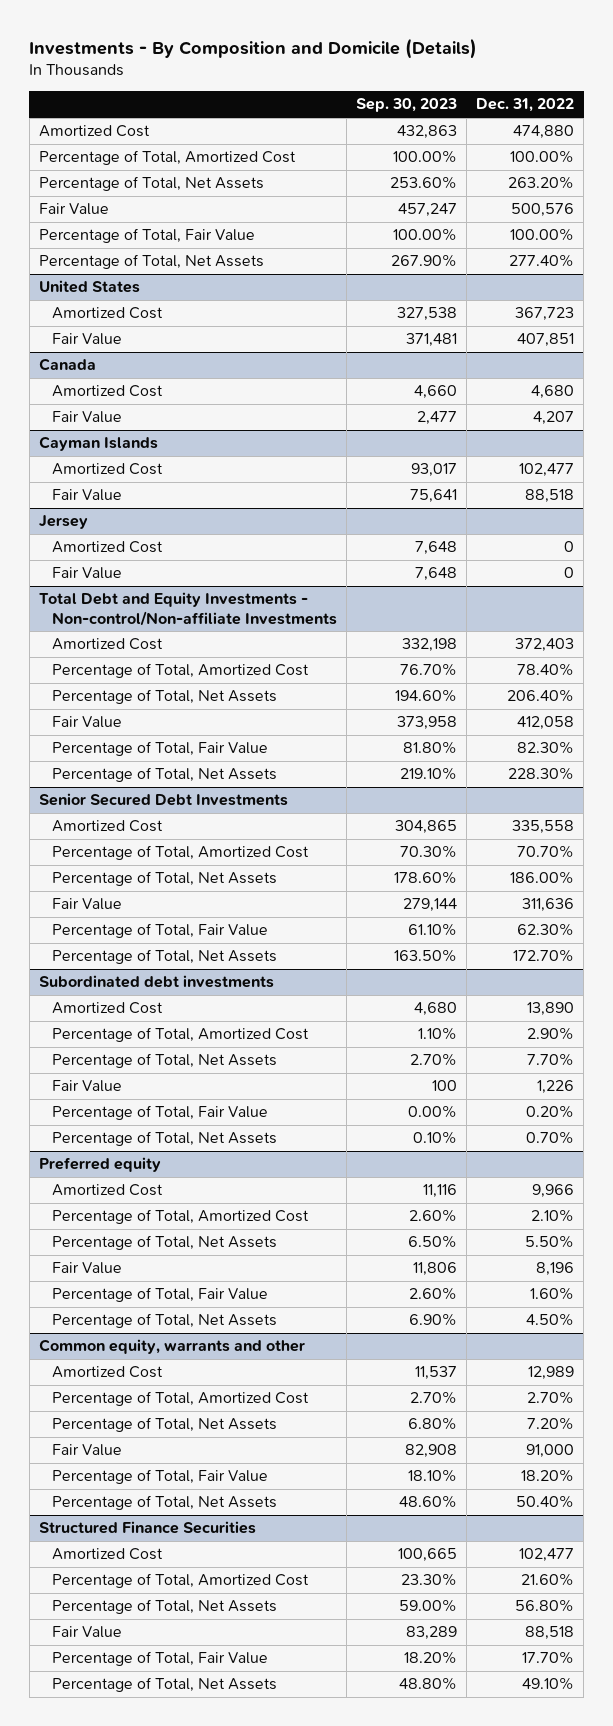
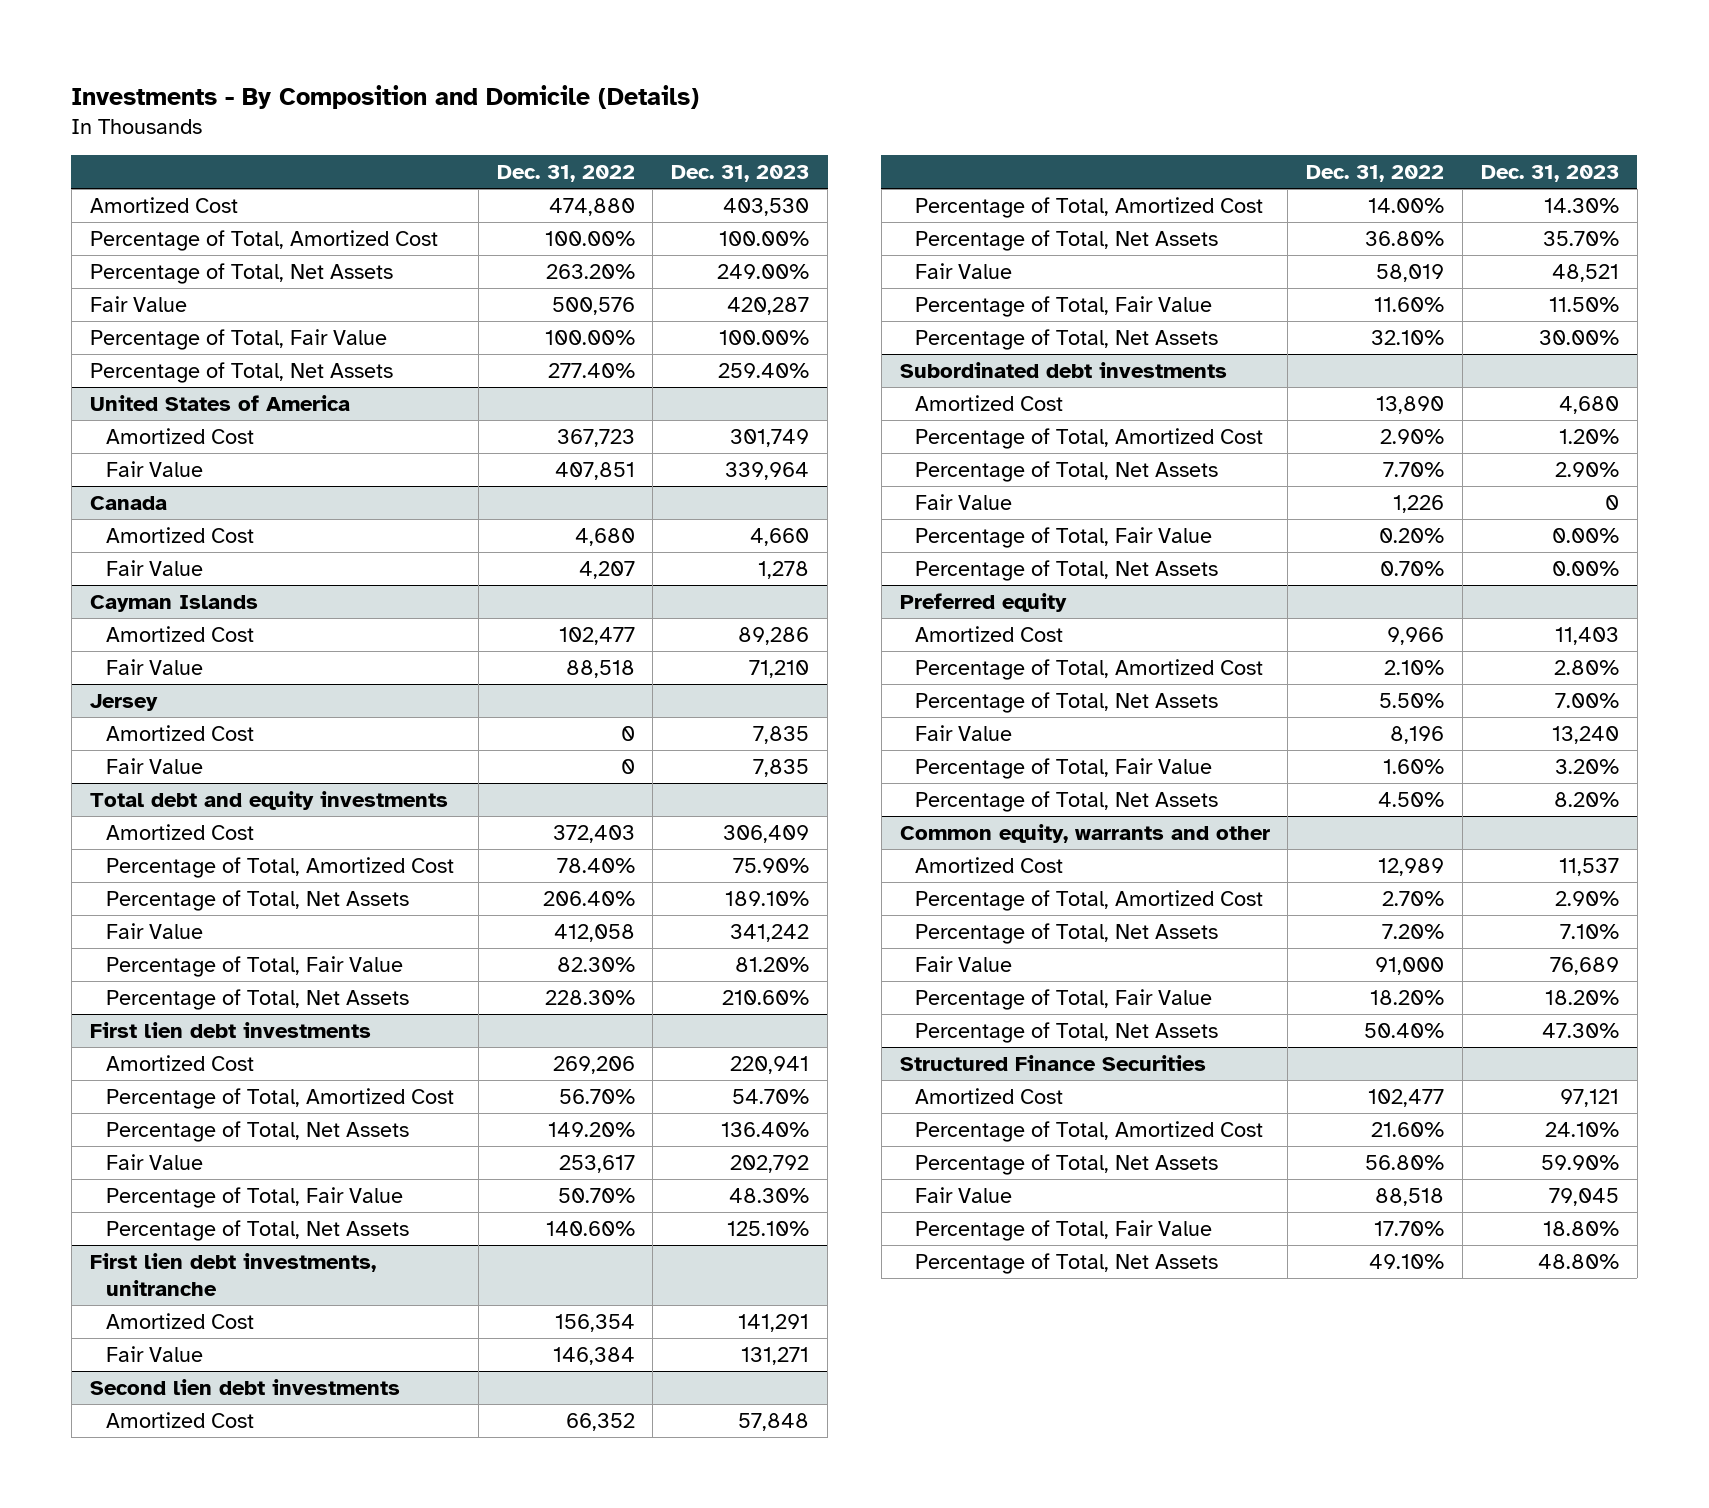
[356,98,458,113] Sep. 30, 2023 -> none
none -> [671,164,810,182] Dec. 31, 2023
[38,280,140,294] United States -> [89,394,350,411] United States of America
[38,592,338,626] Total Debt and Equity Investments - Non-control/Non-affiliate Investments -> [89,790,448,810] Total debt and equity investments
[38,793,288,807] Senior Secured Debt Investments -> none
none -> [89,1021,371,1038] First lien debt investments
[512,820,575,835] 335,558 -> [552,1055,635,1074] 269,206
[517,845,575,859] 70.70% -> [558,1088,635,1104] 56.70%
[510,871,575,885] 186.00% -> [547,1121,635,1137] 149.20%
[522,898,575,913] 311,636 -> [558,1154,635,1173] 253,617
[517,923,575,937] 62.30% -> [557,1187,635,1203] 50.70%
[513,949,575,963] 172.70% -> [545,1220,635,1236] 140.60%
none -> [89,1252,376,1297] First lien debt investments, unitranche
none -> [105,1312,254,1329] Amortized Cost
none -> [105,1345,203,1362] Fair Value
none -> [89,1378,400,1395] Second lien debt investments
none -> [105,1411,254,1428] Amortized Cost
none -> [915,196,1264,218] Percentage of Total, Amortized Cost
none -> [915,229,1219,251] Percentage of Total, Net Assets
none -> [915,262,1013,279] Fair Value
none -> [915,295,1213,317] Percentage of Total, Fair Value
none -> [915,328,1219,350] Percentage of Total, Net Assets

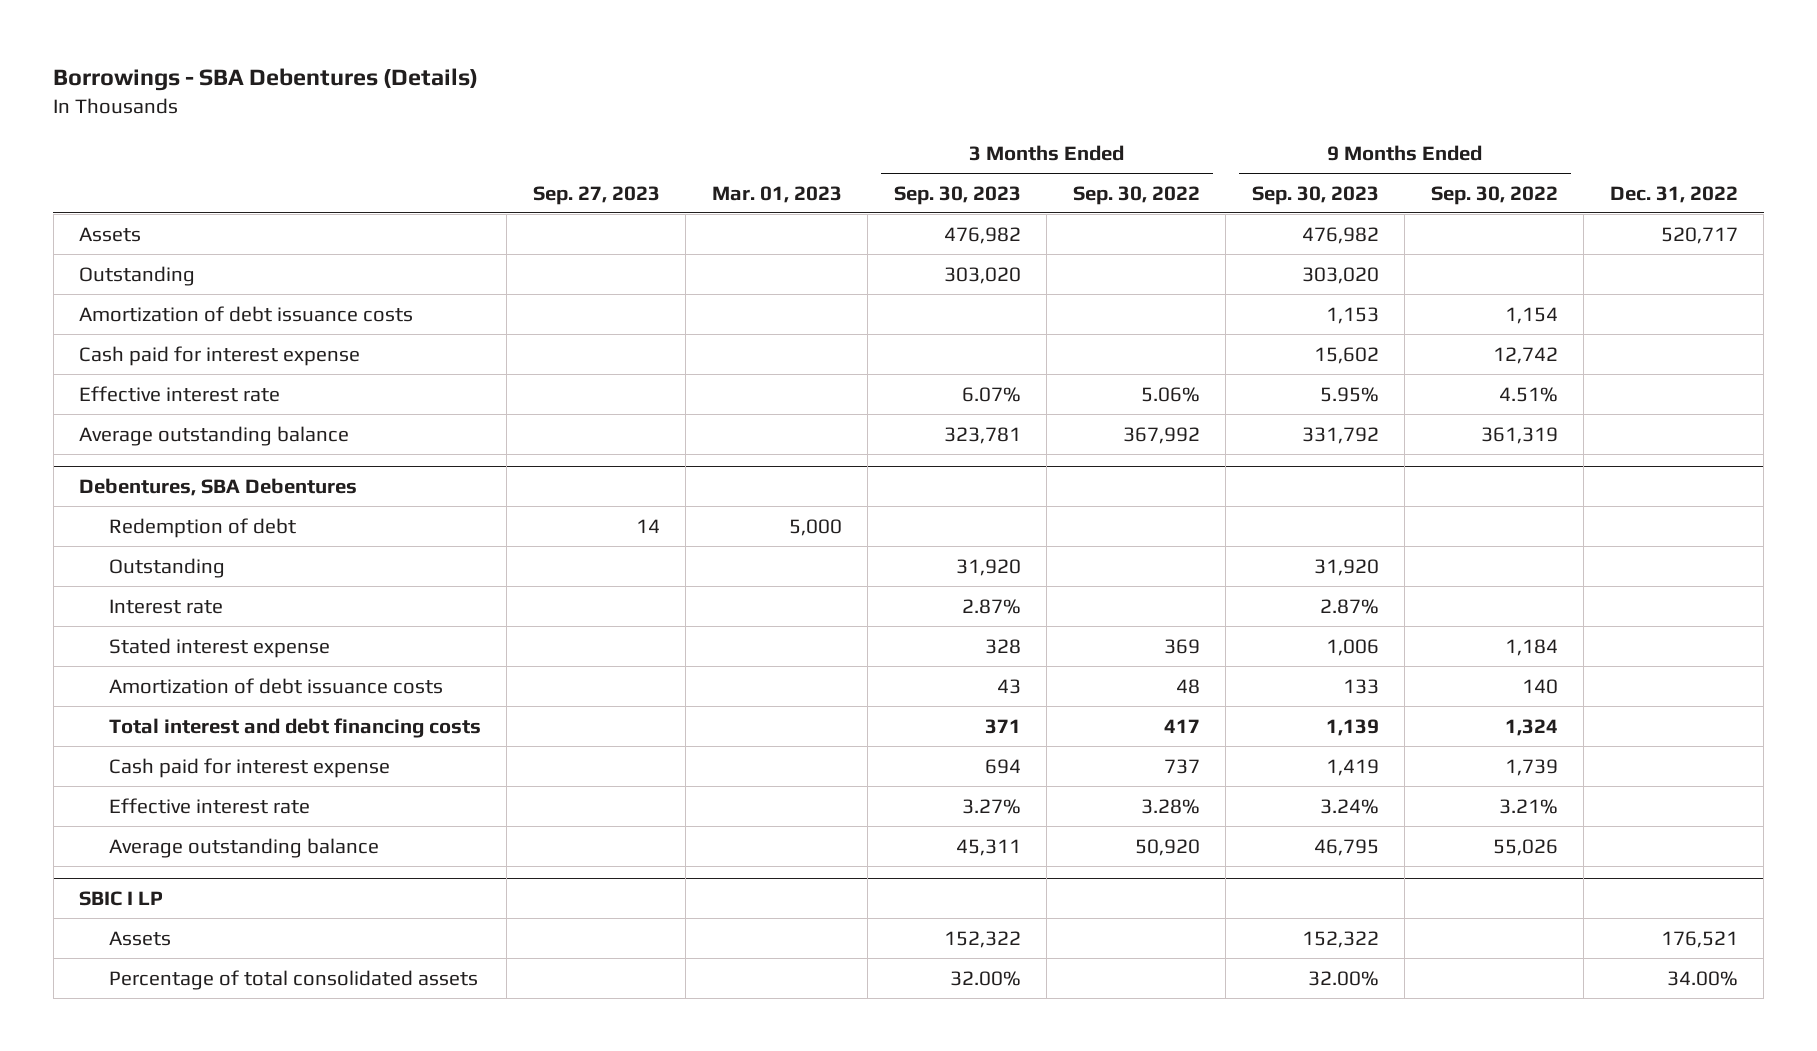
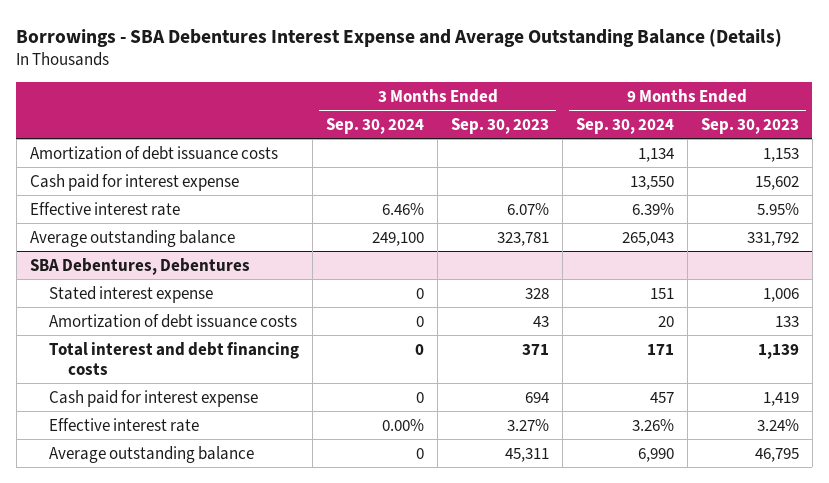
[53,68,479,92] Borrowings - SBA Debentures (Details) -> [16,28,783,47] Borrowings - SBA Debentures Interest Expense and Average Outstanding Balance (Details)
[532,185,660,205] Sep. 27, 2023 -> none
[711,185,842,203] Mar. 01, 2023 -> none
[1072,185,1200,205] Sep. 30, 2022 -> none
[1430,185,1558,205] Sep. 30, 2022 -> none
[1609,185,1738,203] Dec. 31, 2022 -> none
none -> [326,117,425,134] Sep. 30, 2024
none -> [575,117,674,134] Sep. 30, 2024
[79,226,142,242] Assets -> none
[79,265,196,286] Outstanding -> none
[108,517,296,538] Redemption of debt -> none
[108,557,225,578] Outstanding -> none
[108,598,223,614] Interest rate -> none
[79,477,358,496] Debentures, SBA Debentures -> [29,257,250,275] SBA Debentures, Debentures
[79,890,164,906] SBIC I LP -> none
[108,930,171,946] Assets -> none
[108,969,478,990] Percentage of total consolidated assets -> none

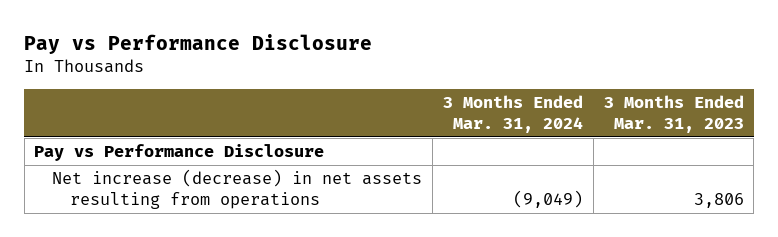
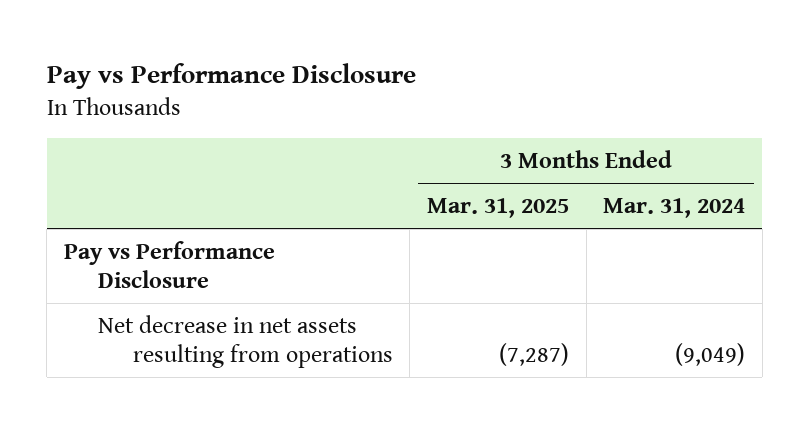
[603,94,744,134] 3 Months Ended Mar. 31, 2023 -> none
none -> [426,198,569,219] Mar. 31, 2025
[52,169,423,210] Net increase (decrease) in net assets resulting from operations -> [98,314,393,368] Net decrease in net assets resulting from operations

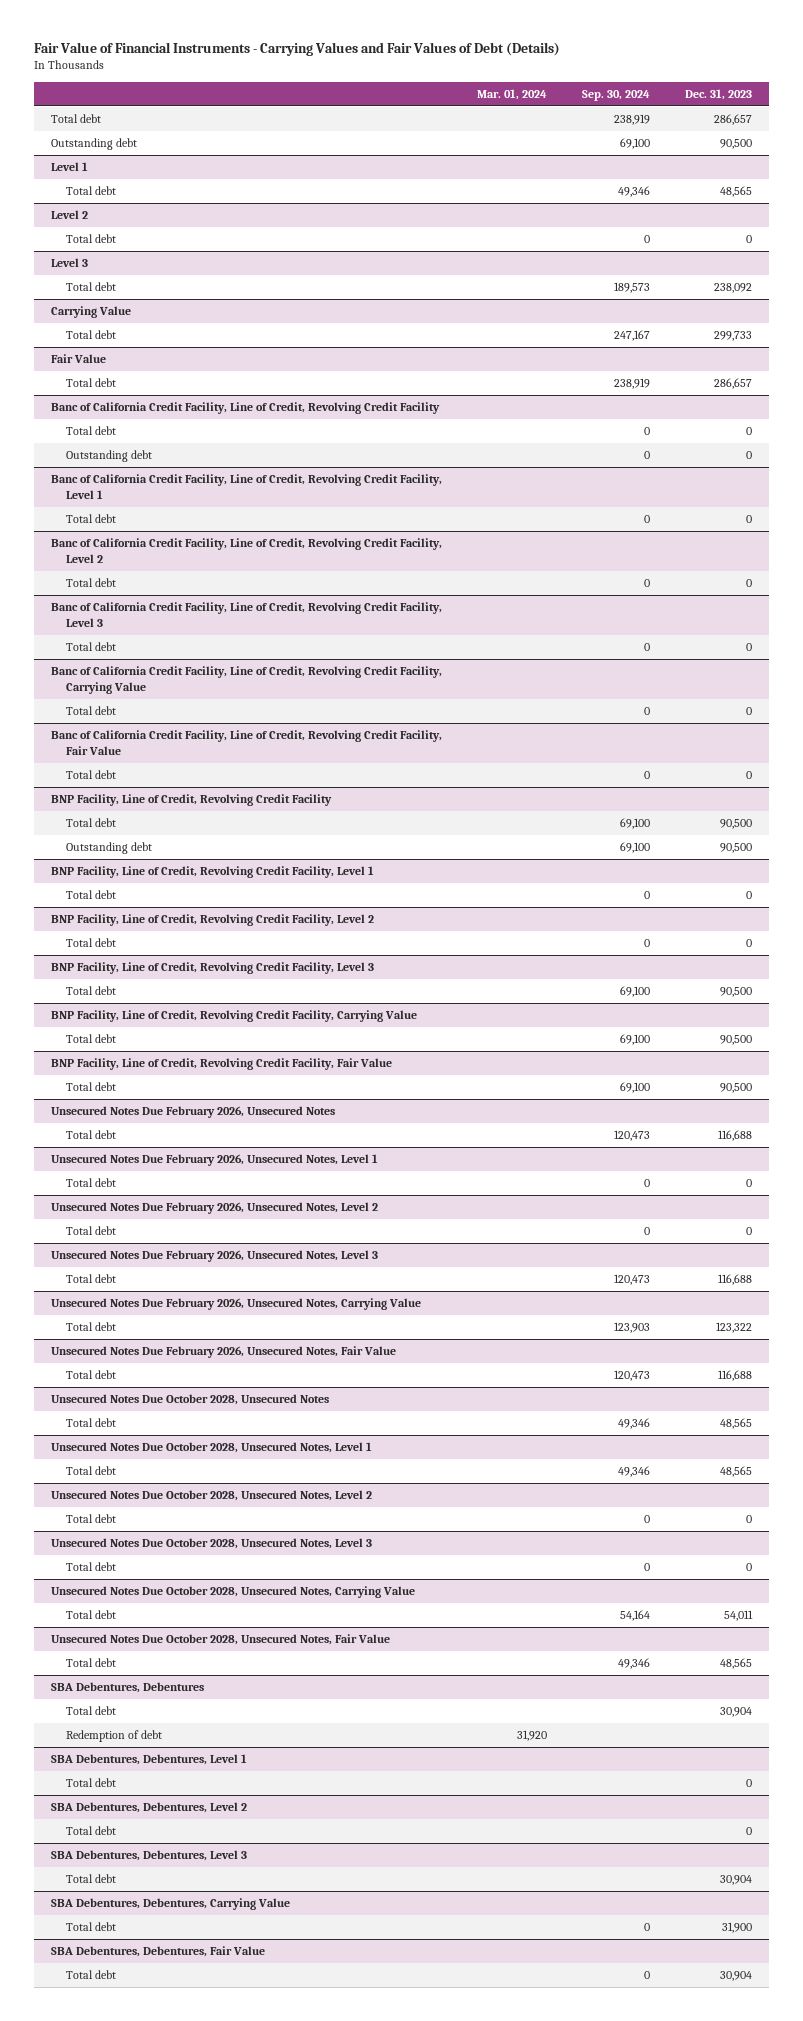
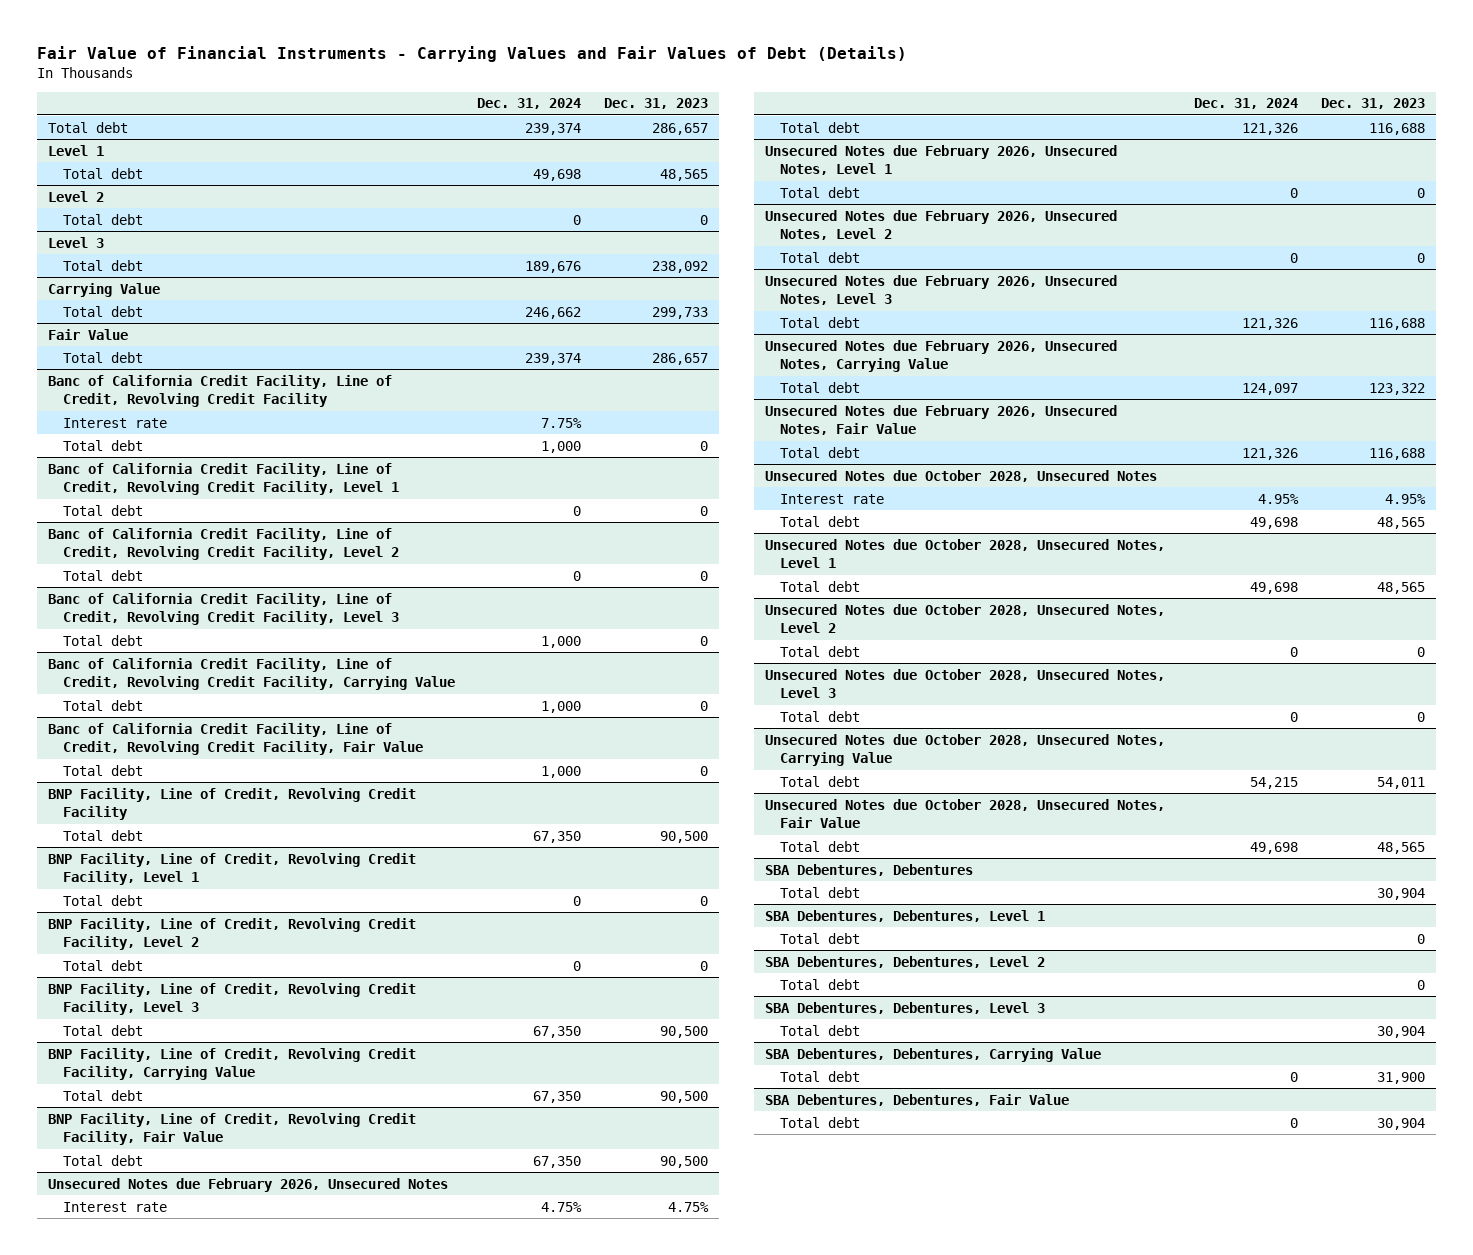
[477,88,548,100] Mar. 01, 2024 -> none
[581,89,650,101] Sep. 30, 2024 -> none
none -> [477,98,582,110] Dec. 31, 2024
[51,138,138,151] Outstanding debt -> none
none -> [62,417,167,428] Interest rate
[65,450,152,463] Outstanding debt -> none
[65,842,152,855] Outstanding debt -> none
[51,1106,336,1119] Unsecured Notes Due February 2026, Unsecured Notes -> [48,1177,449,1192] Unsecured Notes due February 2026, Unsecured Notes
none -> [62,1201,167,1212] Interest rate
[51,1154,379,1167] Unsecured Notes Due February 2026, Unsecured Notes, Level 1 -> [765,144,1118,175] Unsecured Notes due February 2026, Unsecured Notes, Level 1
[51,1202,379,1215] Unsecured Notes Due February 2026, Unsecured Notes, Level 2 -> [765,209,1118,240] Unsecured Notes due February 2026, Unsecured Notes, Level 2
[51,1250,379,1263] Unsecured Notes Due February 2026, Unsecured Notes, Level 3 -> [765,274,1118,305] Unsecured Notes due February 2026, Unsecured Notes, Level 3
[51,1298,422,1311] Unsecured Notes Due February 2026, Unsecured Notes, Carrying Value -> [765,339,1118,372] Unsecured Notes due February 2026, Unsecured Notes, Carrying Value
[51,1346,397,1359] Unsecured Notes Due February 2026, Unsecured Notes, Fair Value -> [765,404,1118,435] Unsecured Notes due February 2026, Unsecured Notes, Fair Value
[51,1394,330,1406] Unsecured Notes Due October 2028, Unsecured Notes -> [765,469,1158,482] Unsecured Notes due October 2028, Unsecured Notes
none -> [779,493,884,504] Interest rate
[51,1442,373,1454] Unsecured Notes Due October 2028, Unsecured Notes, Level 1 -> [765,538,1166,568] Unsecured Notes due October 2028, Unsecured Notes, Level 1
[51,1490,373,1502] Unsecured Notes Due October 2028, Unsecured Notes, Level 2 -> [765,603,1166,633] Unsecured Notes due October 2028, Unsecured Notes, Level 2
[51,1538,373,1550] Unsecured Notes Due October 2028, Unsecured Notes, Level 3 -> [765,668,1166,698] Unsecured Notes due October 2028, Unsecured Notes, Level 3
[51,1586,416,1599] Unsecured Notes Due October 2028, Unsecured Notes, Carrying Value -> [765,733,1166,766] Unsecured Notes due October 2028, Unsecured Notes, Carrying Value
[51,1634,391,1646] Unsecured Notes Due October 2028, Unsecured Notes, Fair Value -> [765,798,1166,828] Unsecured Notes due October 2028, Unsecured Notes, Fair Value
[65,1730,162,1743] Redemption of debt -> none

